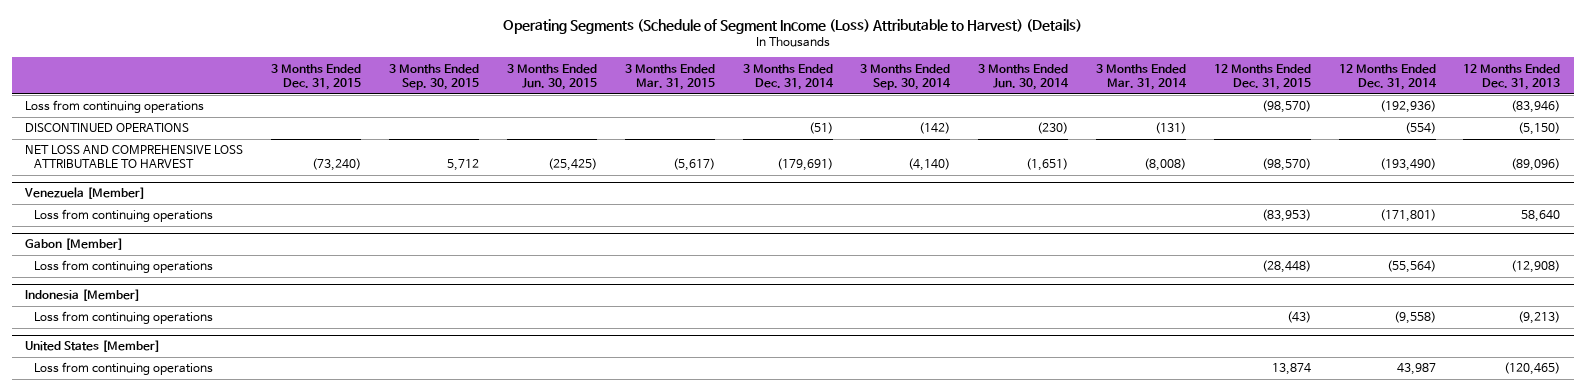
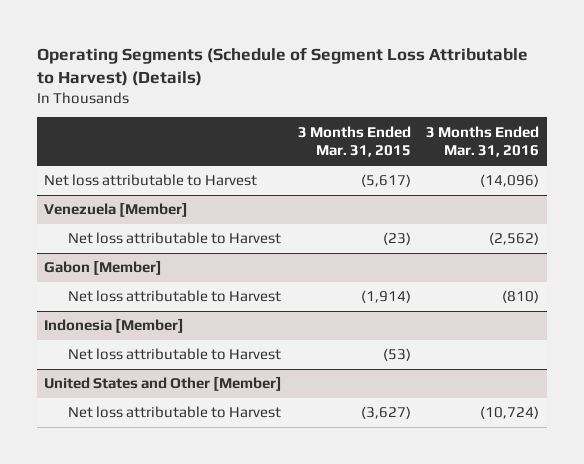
[502,18,1082,34] Operating Segments (Schedule of Segment Income (Loss) Attributable to Harvest) (Details) -> [36,46,528,86] Operating Segments (Schedule of Segment Loss Attributable to Harvest) (Details)
[271,63,362,90] 3 Months Ended Dec. 31, 2015 -> none
[389,63,480,90] 3 Months Ended Sep. 30, 2015 -> none
[506,63,597,90] 3 Months Ended Jun. 30, 2015 -> none
[742,63,834,90] 3 Months Ended Dec. 31, 2014 -> none
[860,63,952,90] 3 Months Ended Sep. 30, 2014 -> none
[978,63,1070,90] 3 Months Ended Jun. 30, 2014 -> none
[1096,63,1188,90] 3 Months Ended Mar. 31, 2014 -> none
[1213,63,1311,90] 12 Months Ended Dec. 31, 2015 -> none
[1338,63,1437,90] 12 Months Ended Dec. 31, 2014 -> none
[1463,63,1561,90] 12 Months Ended Dec. 31, 2013 -> none
none -> [426,125,540,158] 3 Months Ended Mar. 31, 2016
[25,100,205,114] Loss from continuing operations -> none
[25,123,190,133] DISCONTINUED OPERATIONS -> none
[25,145,244,169] NET LOSS AND COMPREHENSIVE LOSS ATTRIBUTABLE TO HARVEST -> [44,174,258,187] Net loss attributable to Harvest
[34,209,214,223] Loss from continuing operations -> none
none -> [67,232,281,245] Net loss attributable to Harvest
[34,260,214,274] Loss from continuing operations -> none
none -> [67,290,281,303] Net loss attributable to Harvest
[34,311,214,325] Loss from continuing operations -> none
[34,362,214,376] Loss from continuing operations -> none
none -> [67,348,281,361] Net loss attributable to Harvest
[25,340,161,353] United States [Member] -> [44,376,283,392] United States and Other [Member]
none -> [67,406,281,419] Net loss attributable to Harvest

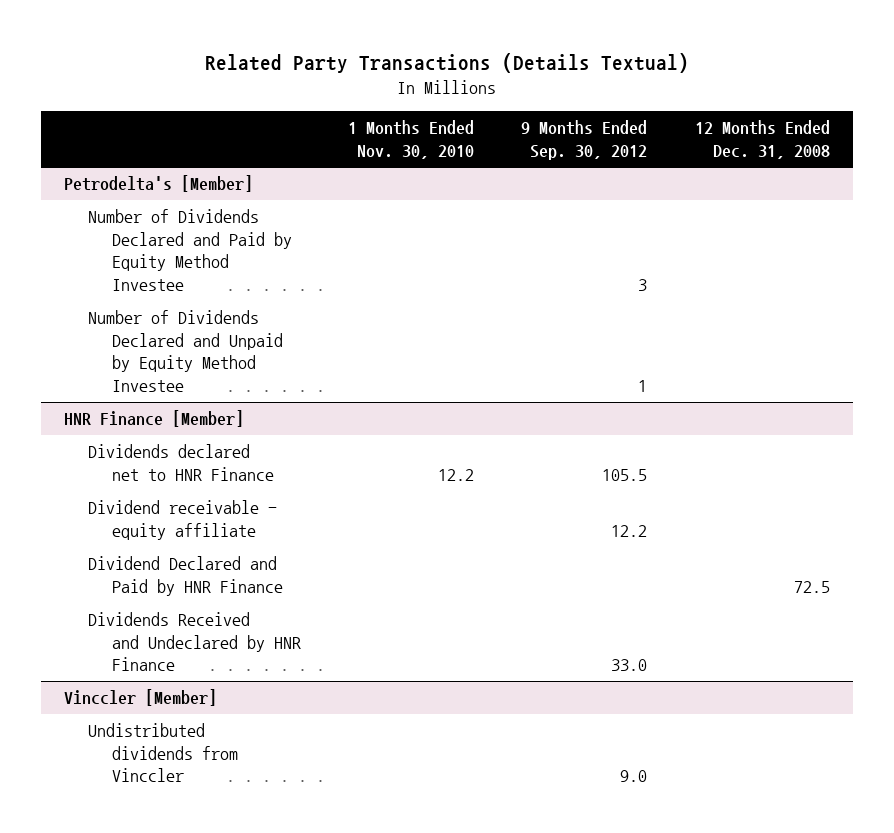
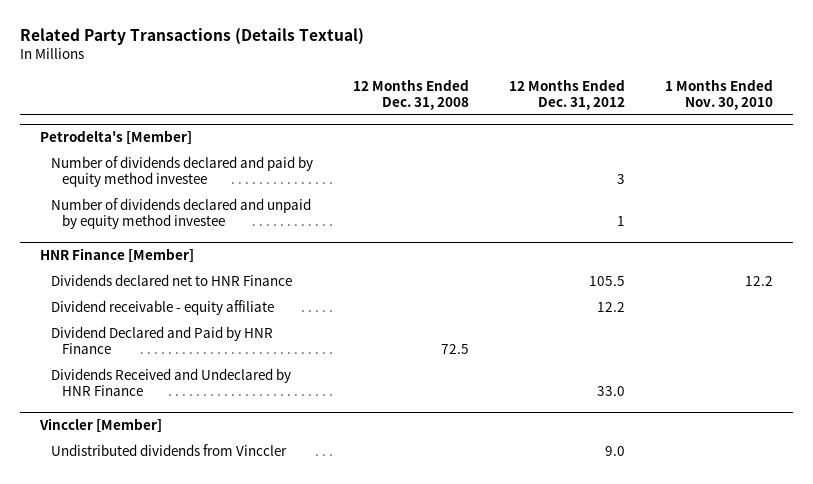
[521,120,648,160] 9 Months Ended Sep. 30, 2012 -> none
none -> [508,78,625,111] 12 Months Ended Dec. 31, 2012
[88,209,293,291] Number of Dividends Declared and Paid by Equity Method Investee -> [51,155,314,188] Number of dividends declared and paid by equity method investee
[88,310,284,392] Number of Dividends Declared and Unpaid by Equity Method Investee -> [51,197,312,230] Number of dividends declared and unpaid by equity method investee

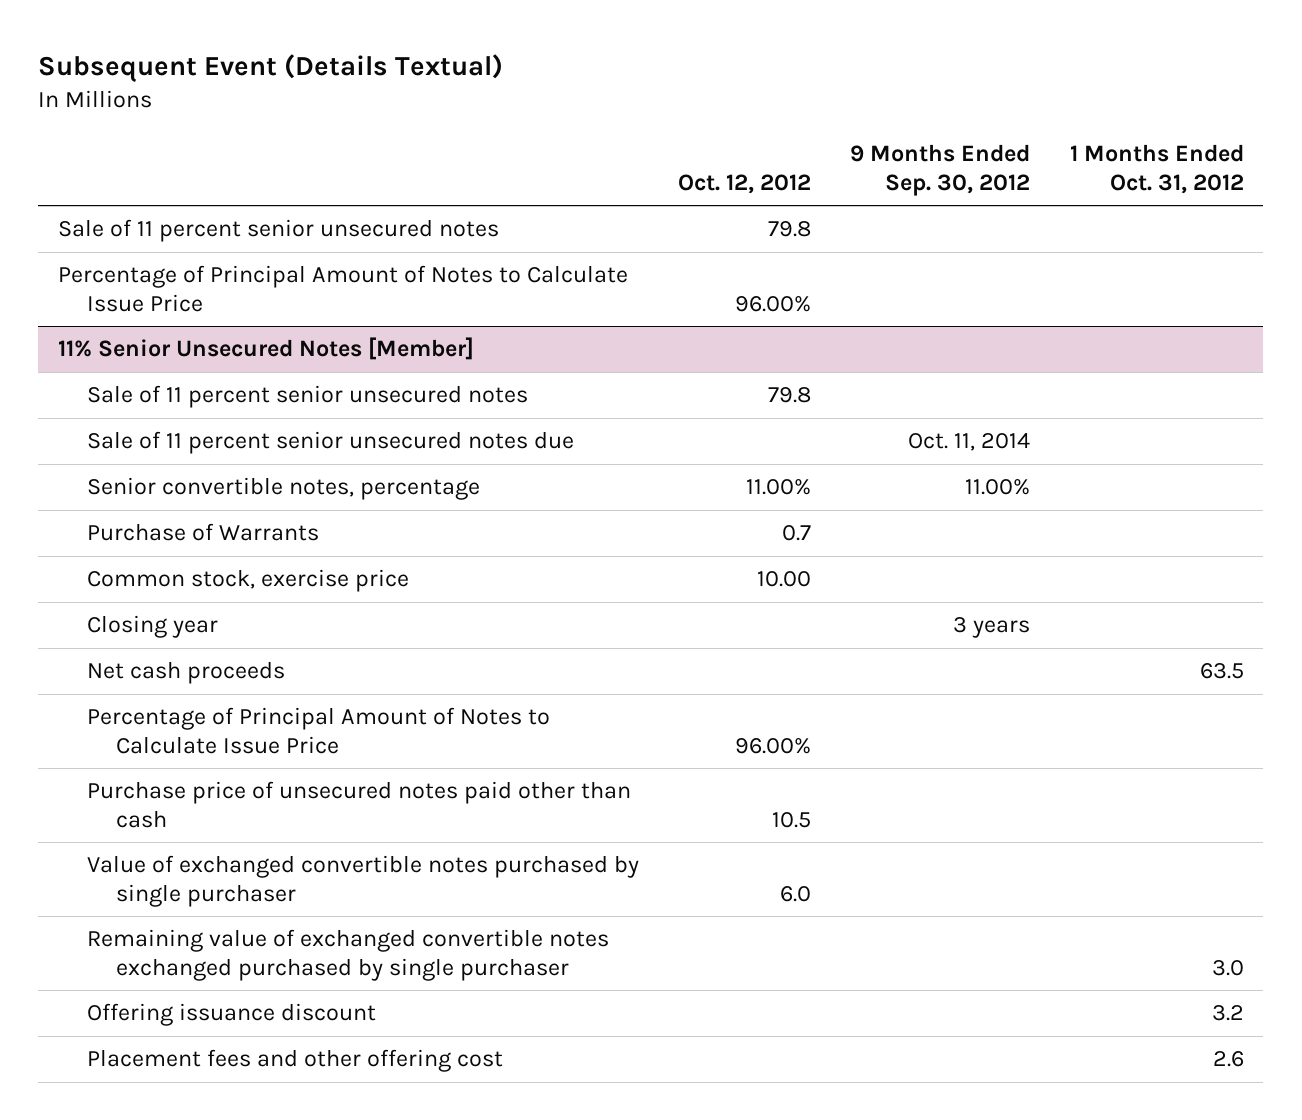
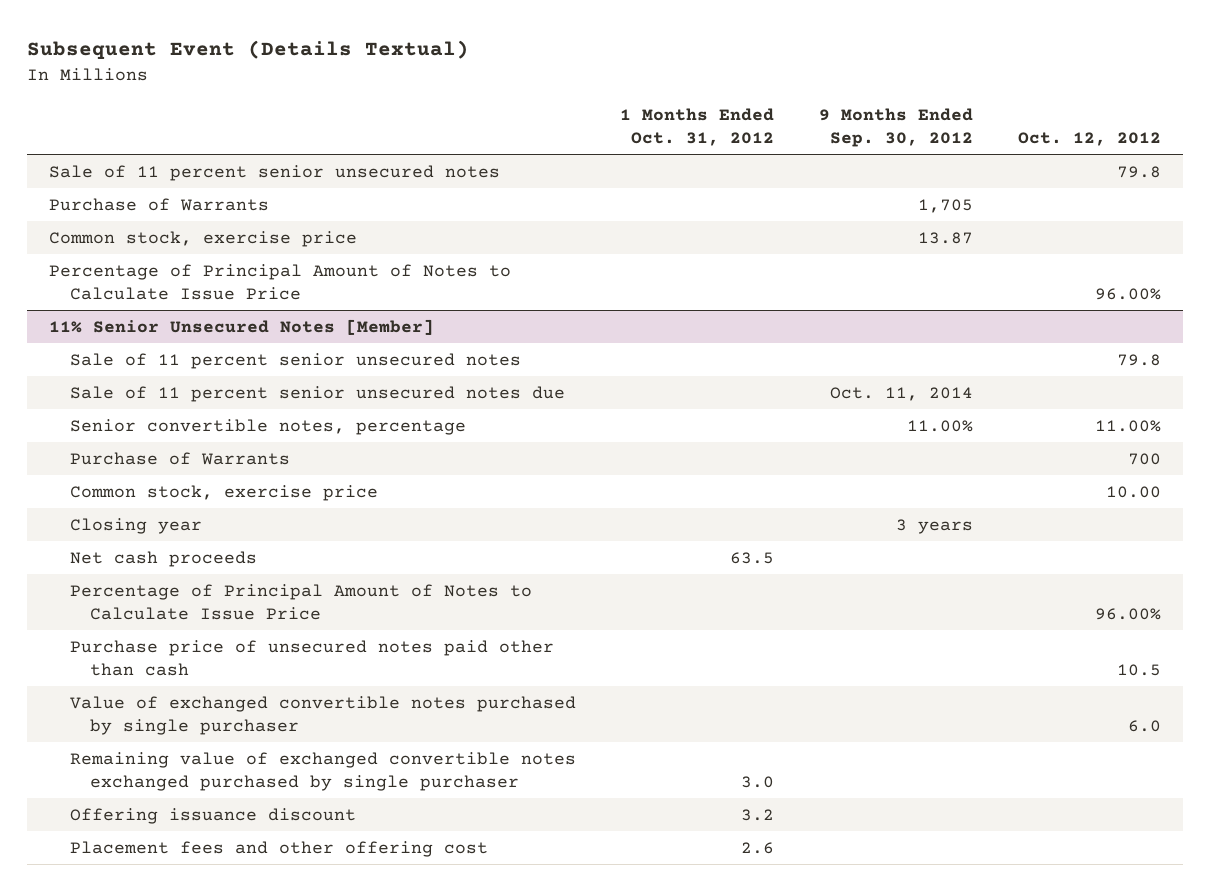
none -> [49,197,270,211] Purchase of Warrants
none -> [49,230,358,247] Common stock, exercise price
[782,525,812,542] 0.7 -> [1127,452,1161,465] 700

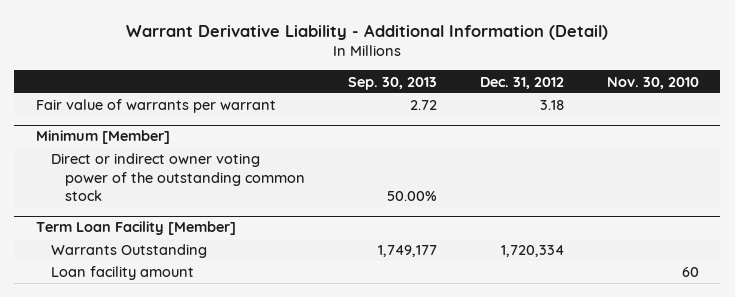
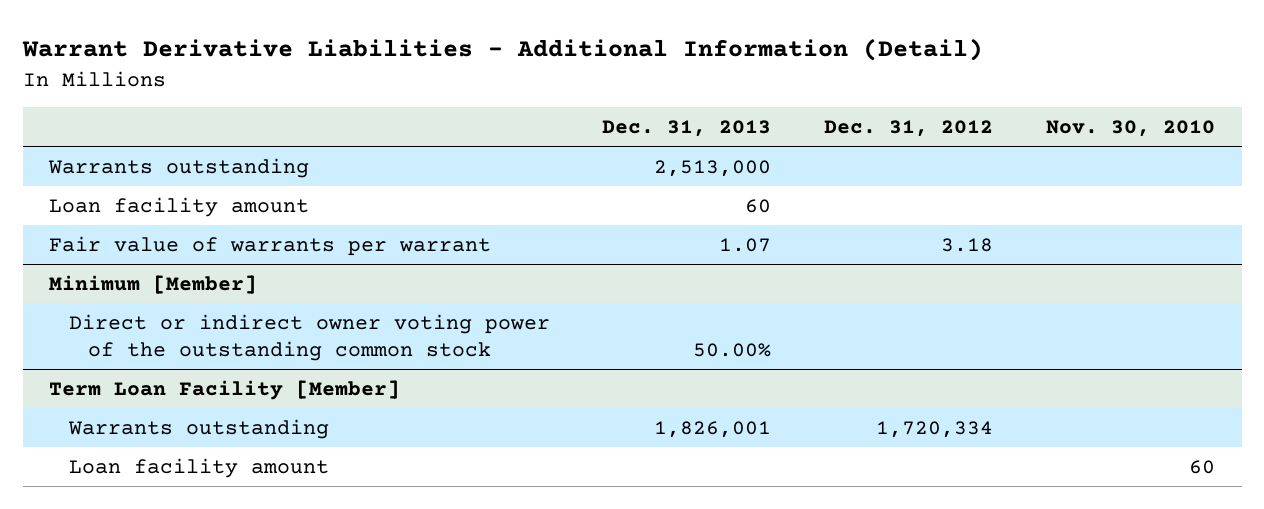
[126,23,609,40] Warrant Derivative Liability - Additional Information (Detail) -> [21,38,983,62] Warrant Derivative Liabilities - Additional Information (Detail)
[347,76,437,90] Sep. 30, 2013 -> none
none -> [602,120,772,138] Dec. 31, 2013
none -> [48,157,310,178] Warrants outstanding
none -> [49,196,310,217] Loan facility amount
[50,244,207,259] Warrants Outstanding -> [67,418,329,439] Warrants outstanding

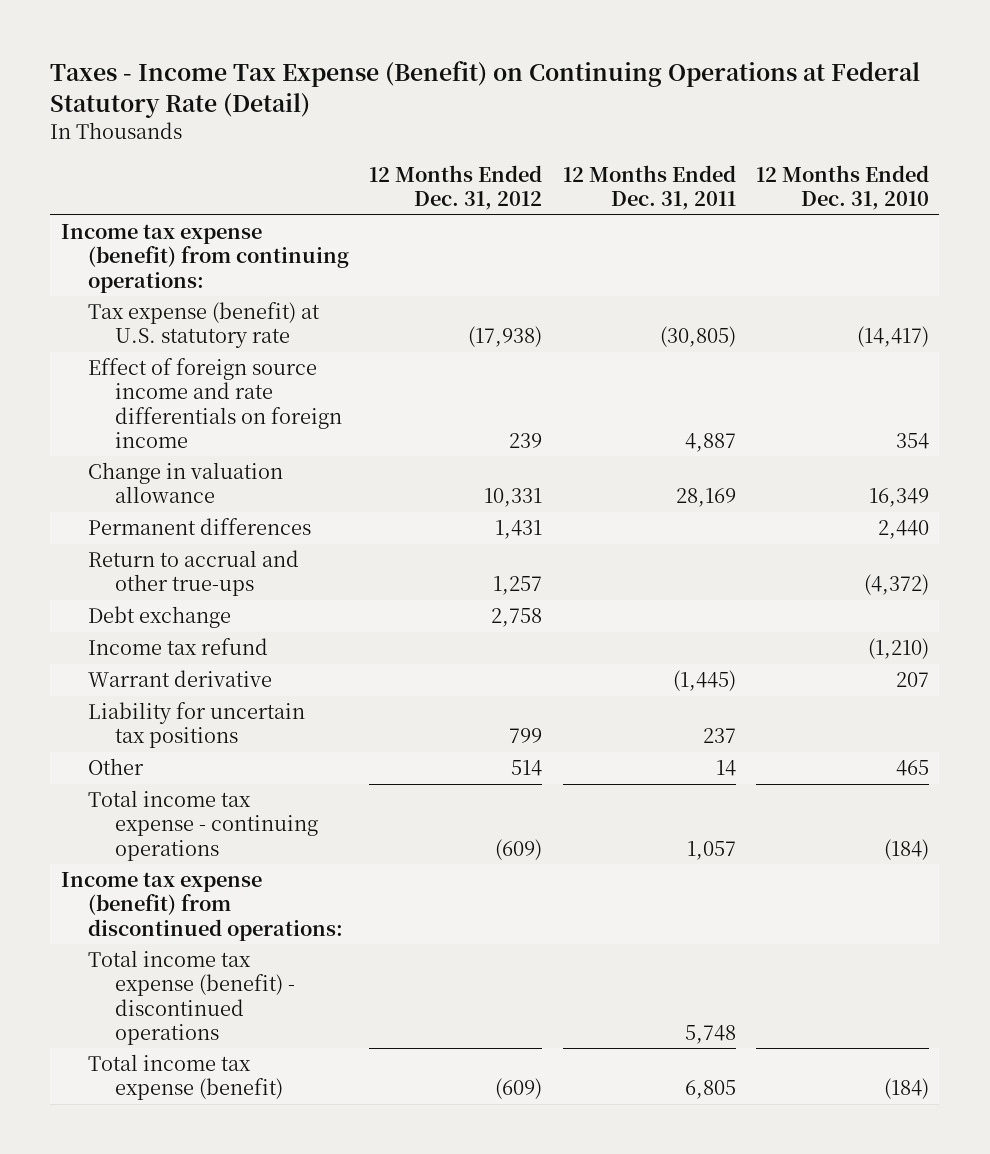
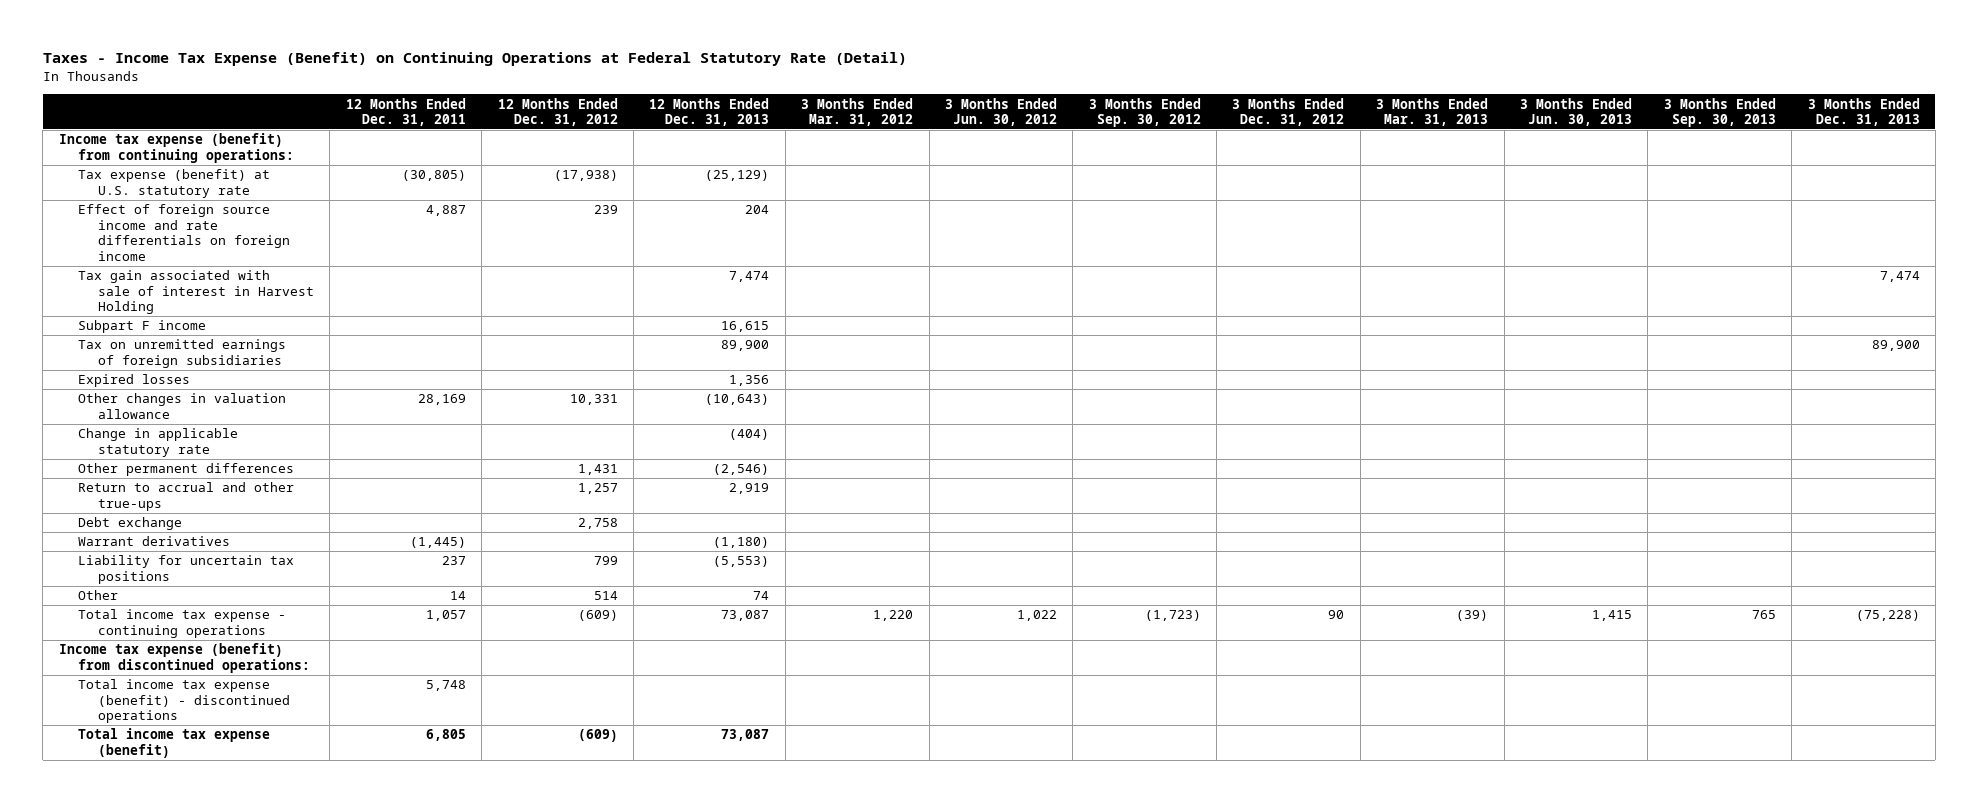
[756,164,930,211] 12 Months Ended Dec. 31, 2010 -> none
none -> [649,97,770,127] 12 Months Ended Dec. 31, 2013
none -> [801,97,914,127] 3 Months Ended Mar. 31, 2012
none -> [944,97,1057,127] 3 Months Ended Jun. 30, 2012
none -> [1088,97,1201,128] 3 Months Ended Sep. 30, 2012
none -> [1232,97,1345,127] 3 Months Ended Dec. 31, 2012
none -> [1376,97,1489,127] 3 Months Ended Mar. 31, 2013
none -> [1520,97,1633,127] 3 Months Ended Jun. 30, 2013
none -> [1663,97,1776,128] 3 Months Ended Sep. 30, 2013
none -> [1807,97,1920,127] 3 Months Ended Dec. 31, 2013
none -> [78,270,315,315] Tax gain associated with sale of interest in Harvest Holding
none -> [78,320,207,334] Subpart F income
none -> [78,339,287,368] Tax on unremitted earnings of foreign subsidiaries
none -> [78,374,191,388] Expired losses
[87,462,283,504] Change in valuation allowance -> [78,393,287,419] Other changes in valuation allowance
none -> [78,428,239,457] Change in applicable statutory rate
[87,518,311,536] Permanent differences -> [78,463,295,477] Other permanent differences
[87,638,268,656] Income tax refund -> none
[87,670,272,688] Warrant derivative -> [78,536,231,547] Warrant derivatives

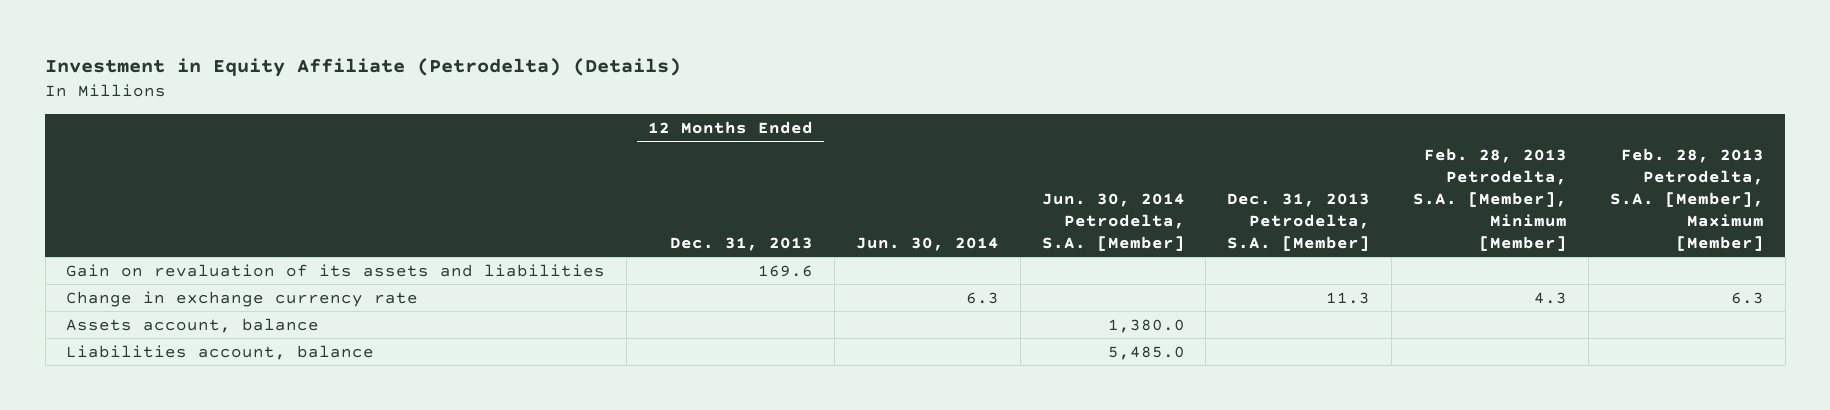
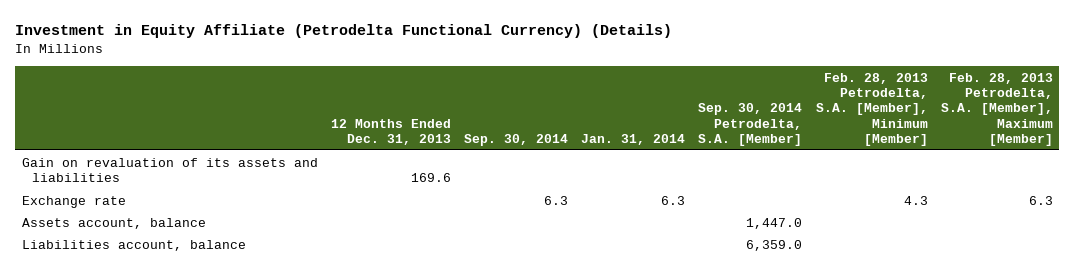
[45,58,682,78] Investment in Equity Affiliate (Petrodelta) (Details) -> [15,24,673,39] Investment in Equity Affiliate (Petrodelta Functional Currency) (Details)
[855,236,999,251] Jun. 30, 2014 -> none
[1041,192,1185,251] Jun. 30, 2014 Petrodelta, S.A. [Member] -> none
[1227,192,1371,251] Dec. 31, 2013 Petrodelta, S.A. [Member] -> none
none -> [464,133,569,146] Sep. 30, 2014
none -> [581,133,686,145] Jan. 31, 2014
none -> [698,103,803,146] Sep. 30, 2014 Petrodelta, S.A. [Member]
[66,290,419,307] Change in exchange currency rate -> [21,195,126,208] Exchange rate

